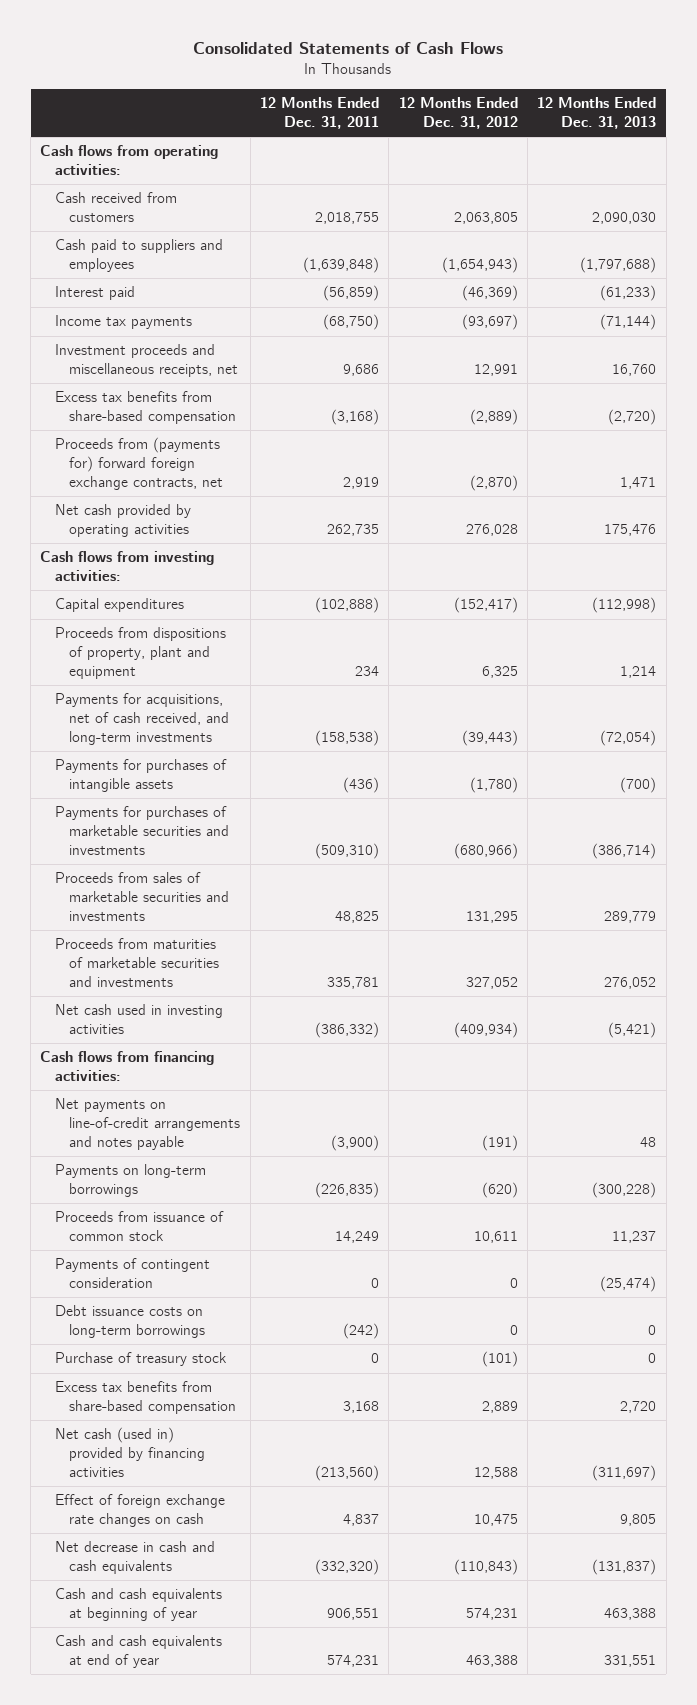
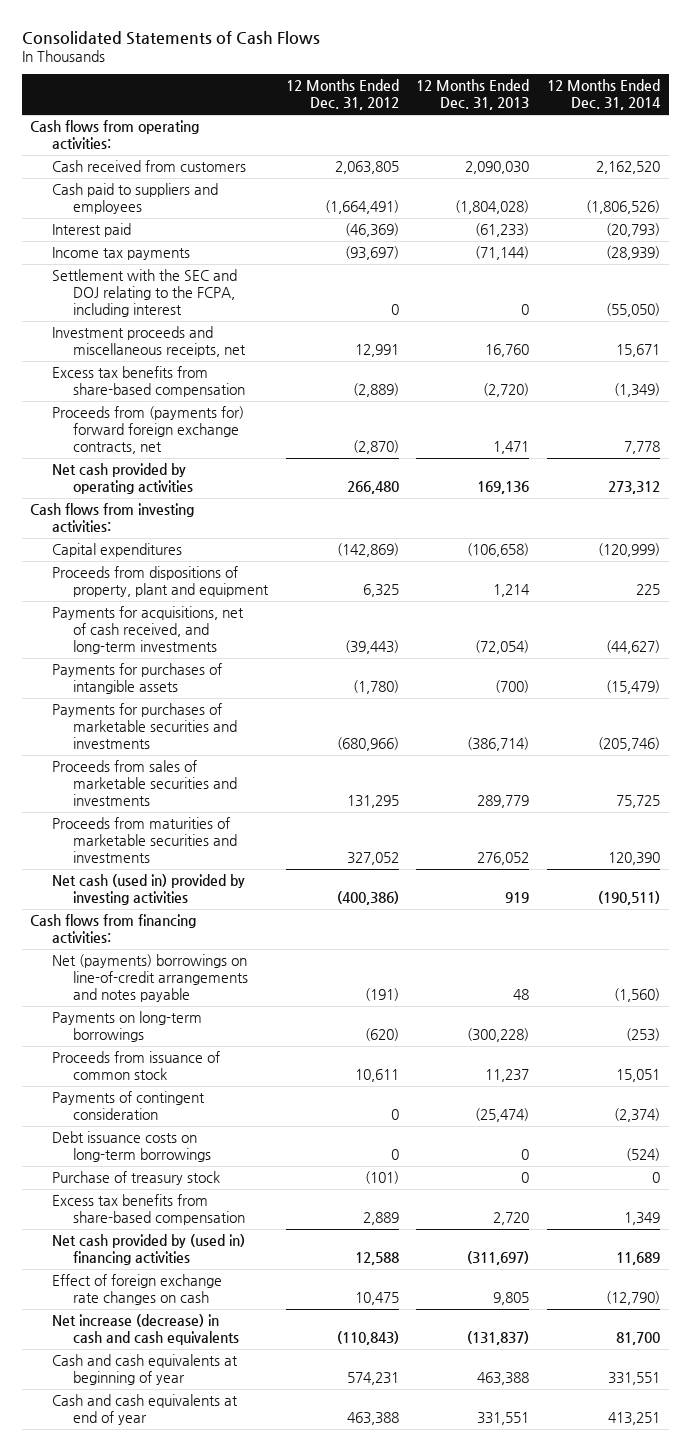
[259,97,379,129] 12 Months Ended Dec. 31, 2011 -> none
none -> [547,79,662,111] 12 Months Ended Dec. 31, 2014
[441,257,518,274] (1,654,943) -> [324,200,399,215] (1,664,491)
[580,257,657,274] (1,797,688) -> [455,200,530,215] (1,804,028)
none -> [51,269,237,318] Settlement with the SEC and DOJ relating to the FCPA, including interest
[465,524,518,537] 276,028 -> [346,481,399,495] 266,480
[604,524,657,537] 175,476 -> [477,481,530,495] 169,136
[453,597,518,614] (152,417) -> [336,543,399,558] (142,869)
[592,597,657,614] (112,998) -> [467,543,530,558] (106,658)
[54,1004,223,1035] Net cash used in investing activities -> [51,874,245,906] Net cash (used in) provided by investing activities
[453,1022,518,1039] (409,934) -> [336,891,399,906] (400,386)
[608,1022,657,1039] (5,421) -> [505,892,530,904] 919
[54,1098,241,1150] Net payments on line-of-credit arrangements and notes payable -> [51,954,248,1003] Net (payments) borrowings on line-of-credit arrangements and notes payable
[54,1427,206,1477] Net cash (used in) provided by financing activities -> [51,1234,245,1266] Net cash provided by (used in) financing activities
[54,1541,215,1575] Net decrease in cash and cash equivalents -> [51,1314,239,1346] Net increase (decrease) in cash and cash equivalents

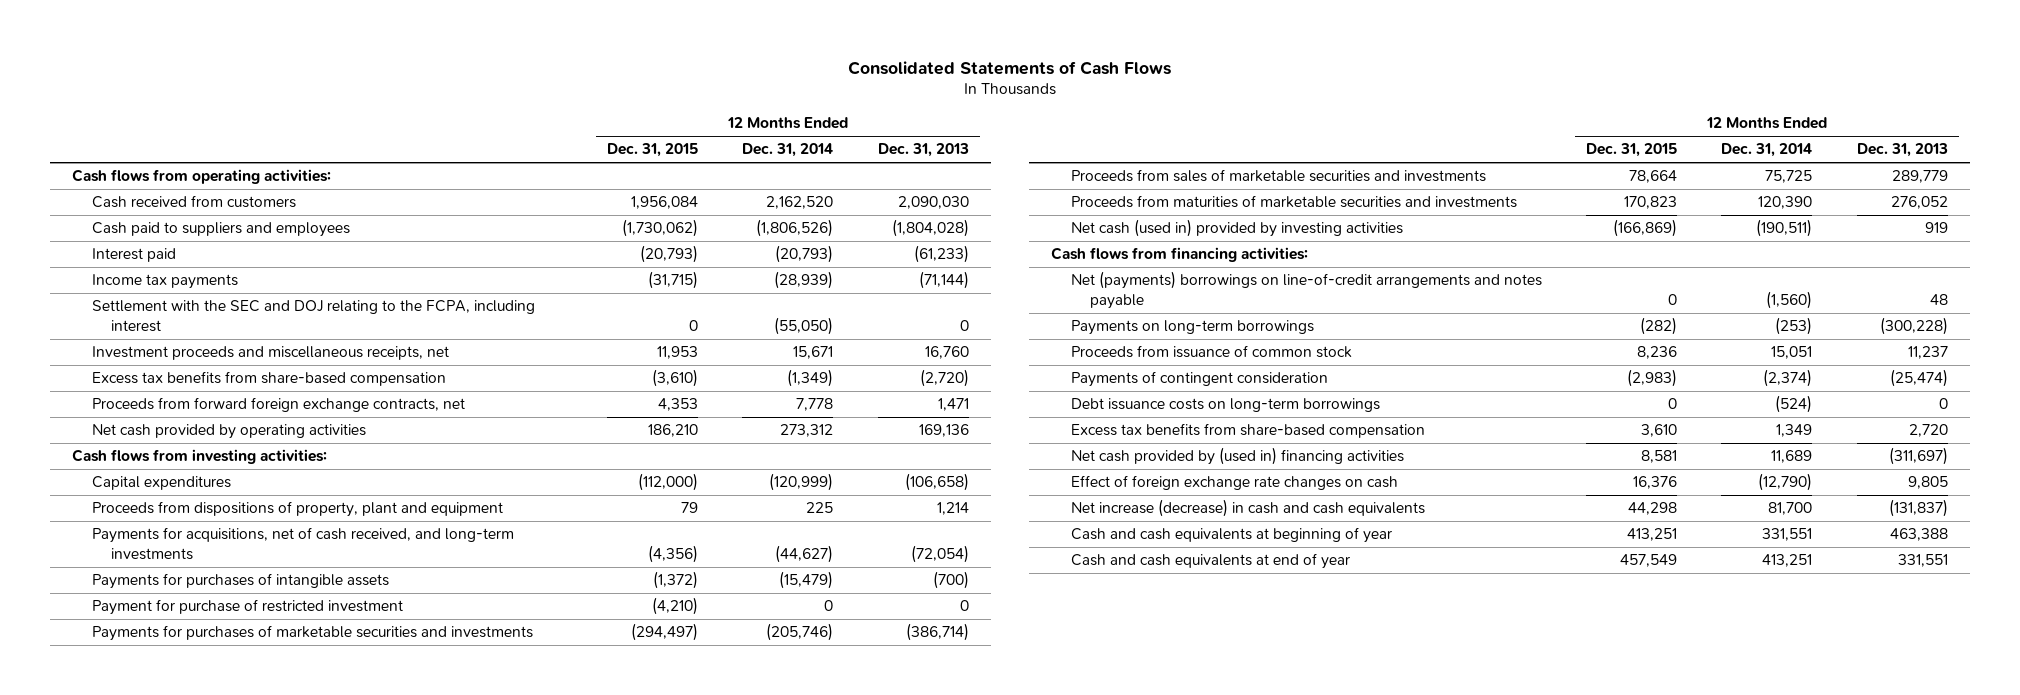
[285,79,399,111] 12 Months Ended Dec. 31, 2012 -> none
none -> [607,143,699,158] Dec. 31, 2015
[51,406,244,455] Proceeds from (payments for) forward foreign exchange contracts, net -> [91,397,465,413] Proceeds from forward foreign exchange contracts, net
none -> [91,599,403,616] Payment for purchase of restricted investment
[51,1171,220,1186] Purchase of treasury stock -> none

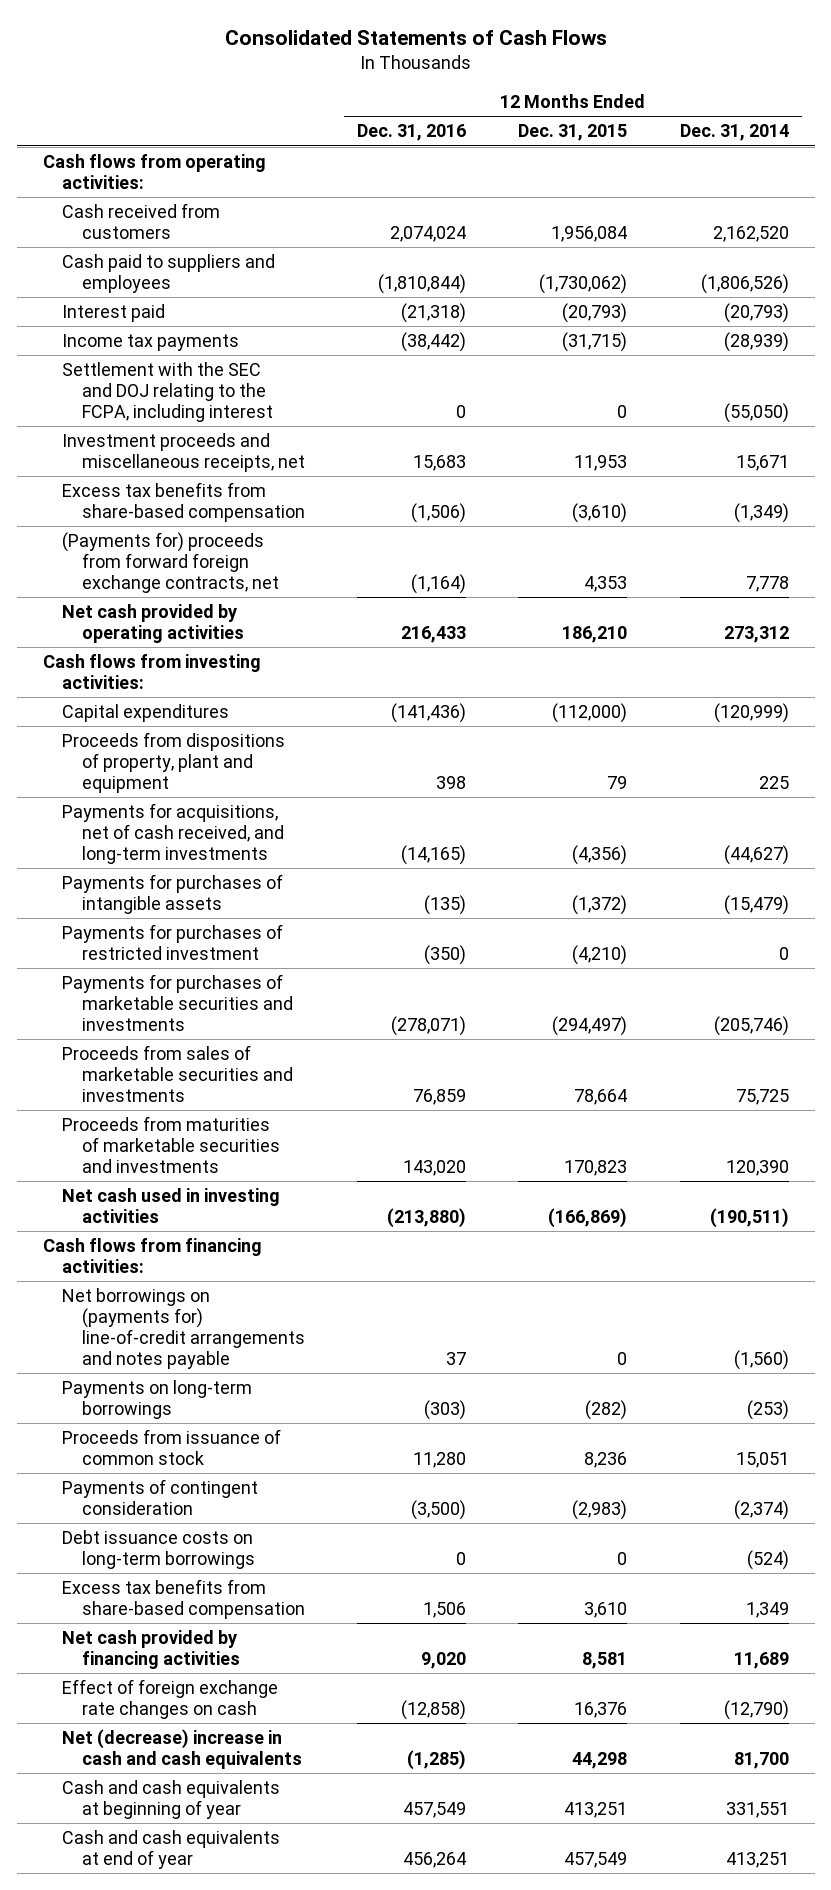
[877,143,969,158] Dec. 31, 2013 -> none
none -> [357,124,467,142] Dec. 31, 2016
[91,397,465,413] Proceeds from forward foreign exchange contracts, net -> [62,532,279,593] (Payments for) proceeds from forward foreign exchange contracts, net
[91,599,403,616] Payment for purchase of restricted investment -> [62,924,284,960] Payments for purchases of restricted investment
[1070,219,1403,238] Net cash (used in) provided by investing activities -> [62,1188,281,1223] Net cash used in investing activities
[1070,271,1542,310] Net (payments) borrowings on line-of-credit arrangements and notes payable -> [62,1288,305,1369] Net borrowings on (payments for) line-of-credit arrangements and notes payable
[1070,447,1404,466] Net cash provided by (used in) financing activities -> [62,1630,240,1669] Net cash provided by financing activities
[1070,499,1425,518] Net increase (decrease) in cash and cash equivalents -> [62,1729,302,1769] Net (decrease) increase in cash and cash equivalents

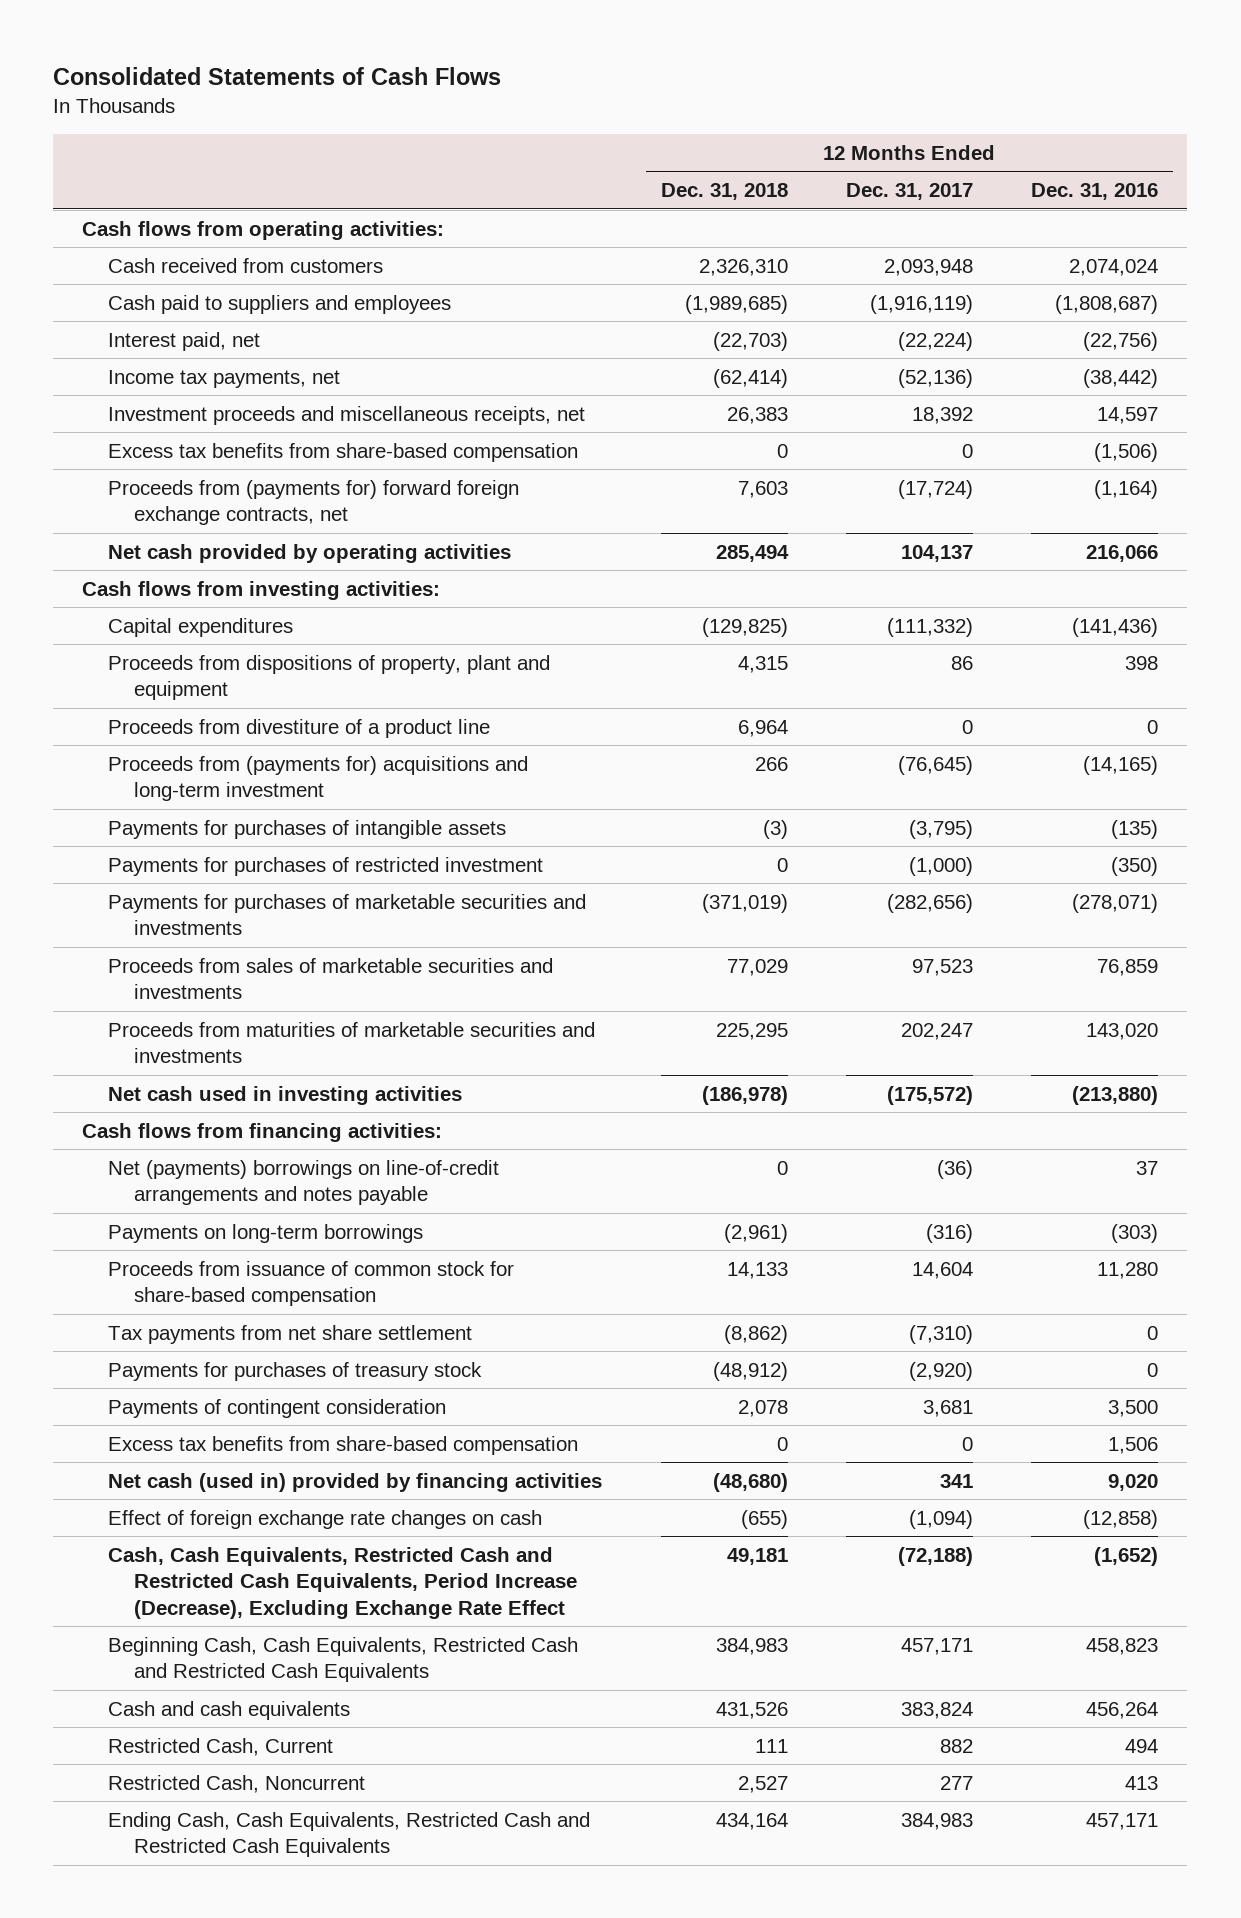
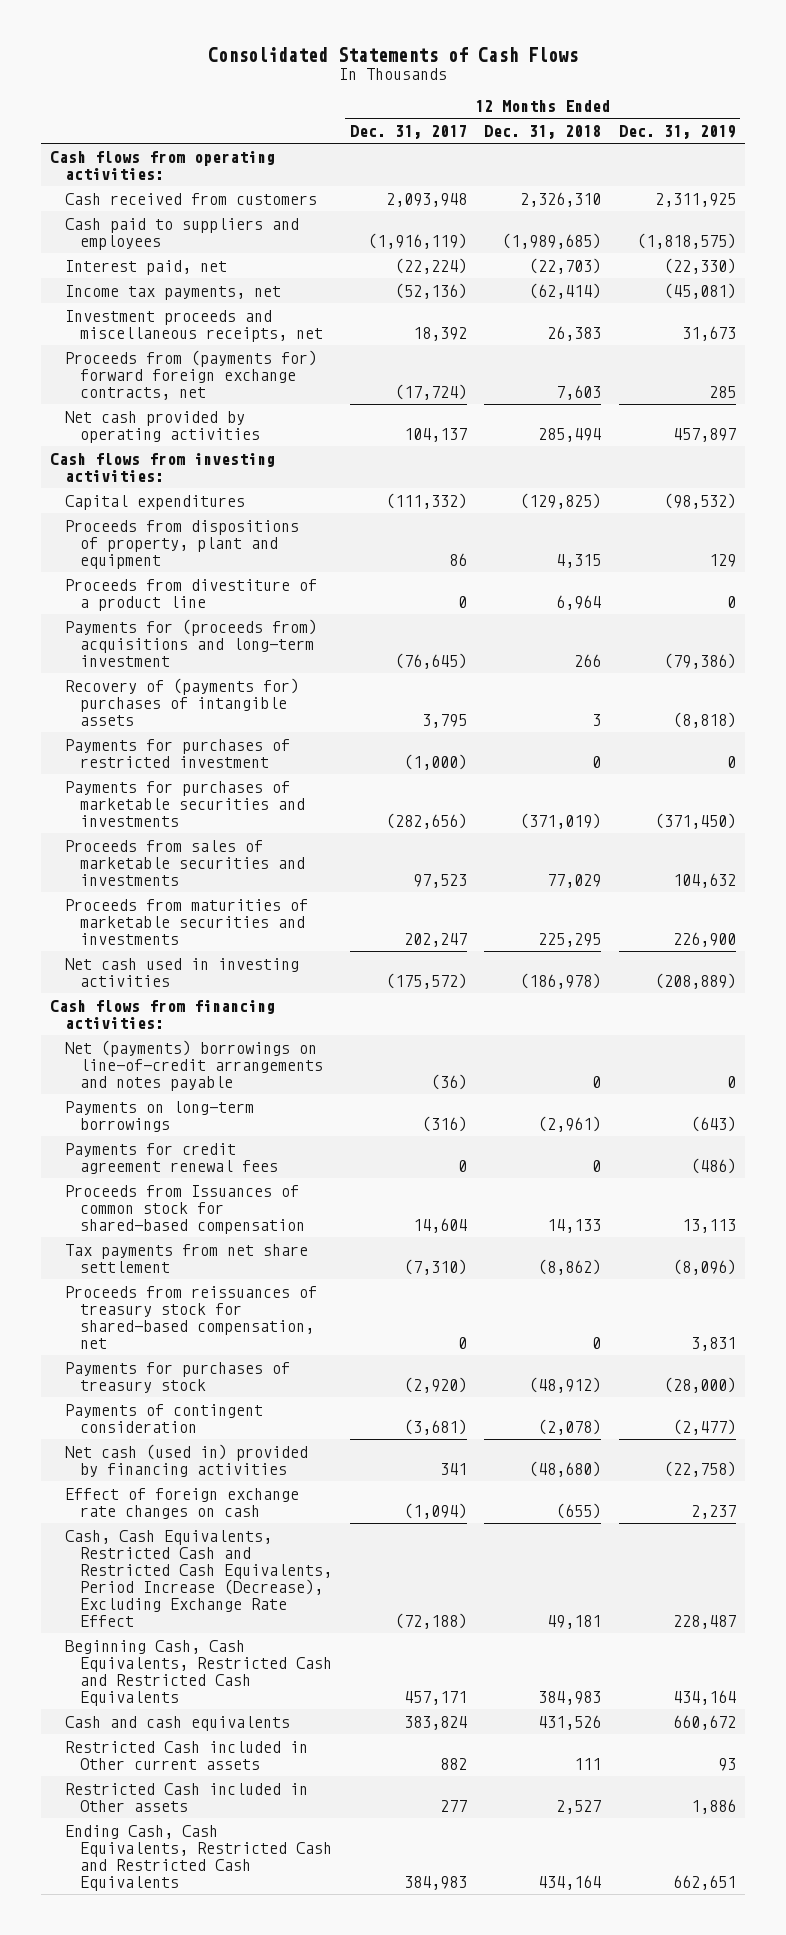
[1031,182,1159,200] Dec. 31, 2016 -> none
none -> [618,124,736,139] Dec. 31, 2019
[108,442,579,462] Excess tax benefits from share-based compensation -> none
[108,755,529,802] Proceeds from (payments for) acquisitions and long-term investment -> [65,618,318,667] Payments for (proceeds from) acquisitions and long-term investment
[108,819,507,839] Payments for purchases of intangible assets -> [65,677,300,726] Recovery of (payments for) purchases of intangible assets
[762,819,788,839] (3) -> [592,713,602,726] 3
[908,819,973,839] (3,795) -> [421,713,467,728] 3,795
none -> [65,1142,279,1174] Payments for credit agreement renewal fees
[108,1260,515,1307] Proceeds from issuance of common stock for share-based compensation -> [65,1184,306,1234] Proceeds from Issuances of common stock for shared-based compensation
none -> [65,1285,318,1349] Proceeds from reissuances of treasury stock for shared-based compensation, net
[108,1435,579,1455] Excess tax benefits from share-based compensation -> none
[737,1399,788,1417] 2,078 -> [538,1418,602,1435] (2,078)
[922,1399,973,1417] 3,681 -> [403,1418,467,1435] (3,681)
[108,1737,334,1756] Restricted Cash, Current -> [65,1740,309,1770] Restricted Cash included in Other current assets
[108,1774,366,1793] Restricted Cash, Noncurrent -> [65,1782,309,1812] Restricted Cash included in Other assets

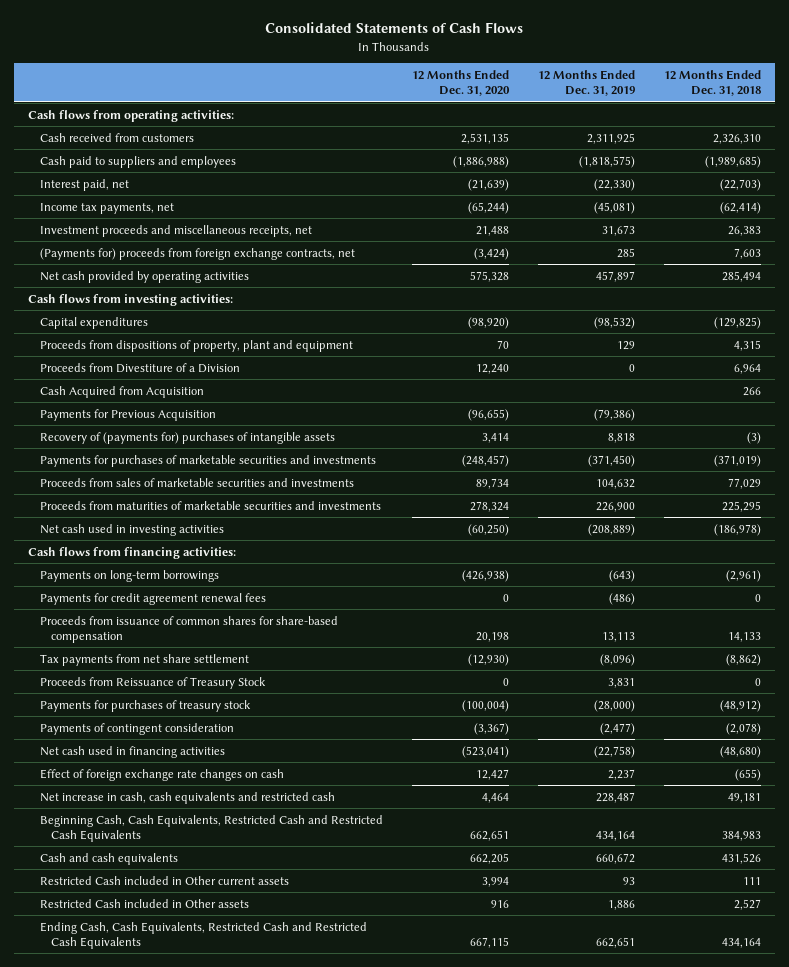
[349,124,467,139] Dec. 31, 2017 -> none
none -> [411,69,510,97] 12 Months Ended Dec. 31, 2020
[65,349,318,400] Proceeds from (payments for) forward foreign exchange contracts, net -> [39,247,355,260] (Payments for) proceeds from foreign exchange contracts, net
[65,618,318,667] Payments for (proceeds from) acquisitions and long-term investment -> none
[65,738,291,768] Payments for purchases of restricted investment -> none
[65,578,318,611] Proceeds from divestiture of a product line -> [39,362,240,373] Proceeds from Divestiture of a Division
none -> [39,385,204,398] Cash Acquired from Acquisition
none -> [39,408,216,421] Payments for Previous Acquisition
[592,713,602,726] 3 -> [746,431,761,444] (3)
[672,711,736,728] (8,818) -> [607,432,635,443] 8,818
[65,1039,324,1091] Net (payments) borrowings on line-of-credit arrangements and notes payable -> none
[65,1184,306,1234] Proceeds from Issuances of common stock for shared-based compensation -> [39,615,338,643] Proceeds from issuance of common shares for share-based compensation
[65,1285,318,1349] Proceeds from reissuances of treasury stock for shared-based compensation, net -> [39,676,266,689] Proceeds from Reissuance of Treasury Stock
[65,1443,309,1477] Net cash (used in) provided by financing activities -> [39,745,225,758] Net cash used in financing activities
[65,1529,333,1627] Cash, Cash Equivalents, Restricted Cash and Restricted Cash Equivalents, Period Increase (Decrease), Excluding Exchange Rate Effect -> [39,791,335,804] Net increase in cash, cash equivalents and restricted cash

